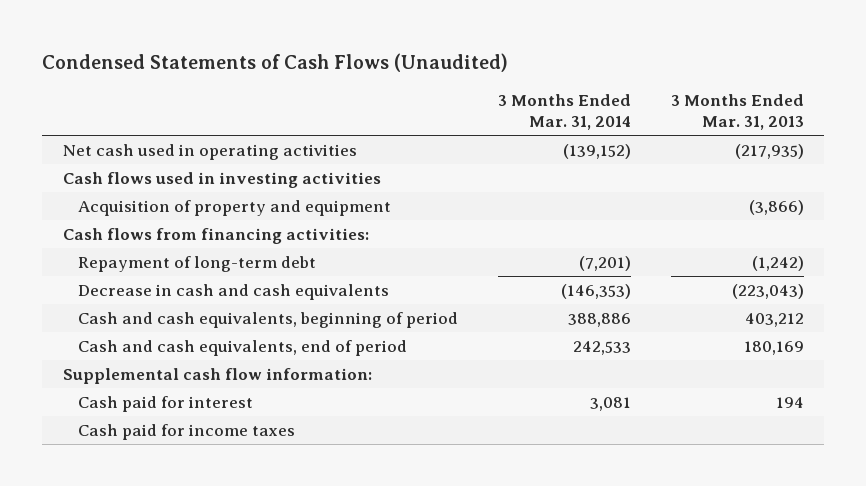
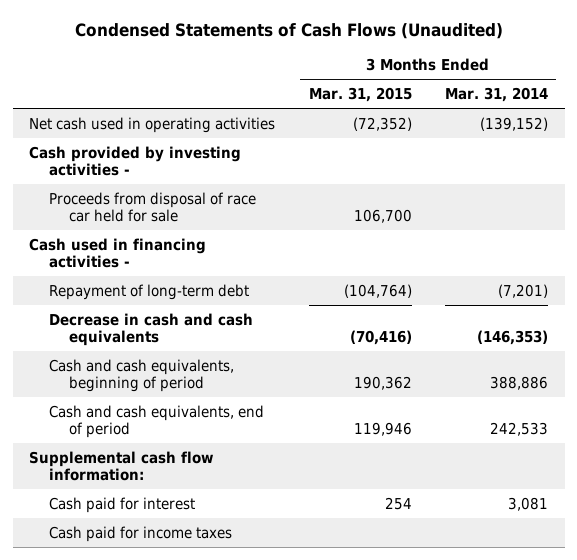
[670,94,804,130] 3 Months Ended Mar. 31, 2013 -> none
none -> [308,87,412,103] Mar. 31, 2015
[77,200,391,217] Acquisition of property and equipment -> none
[62,172,381,189] Cash flows used in investing activities -> [29,145,242,177] Cash provided by investing activities -
none -> [49,191,257,223] Proceeds from disposal of race car held for sale
[62,228,369,245] Cash flows from financing activities: -> [29,237,207,269] Cash used in financing activities -

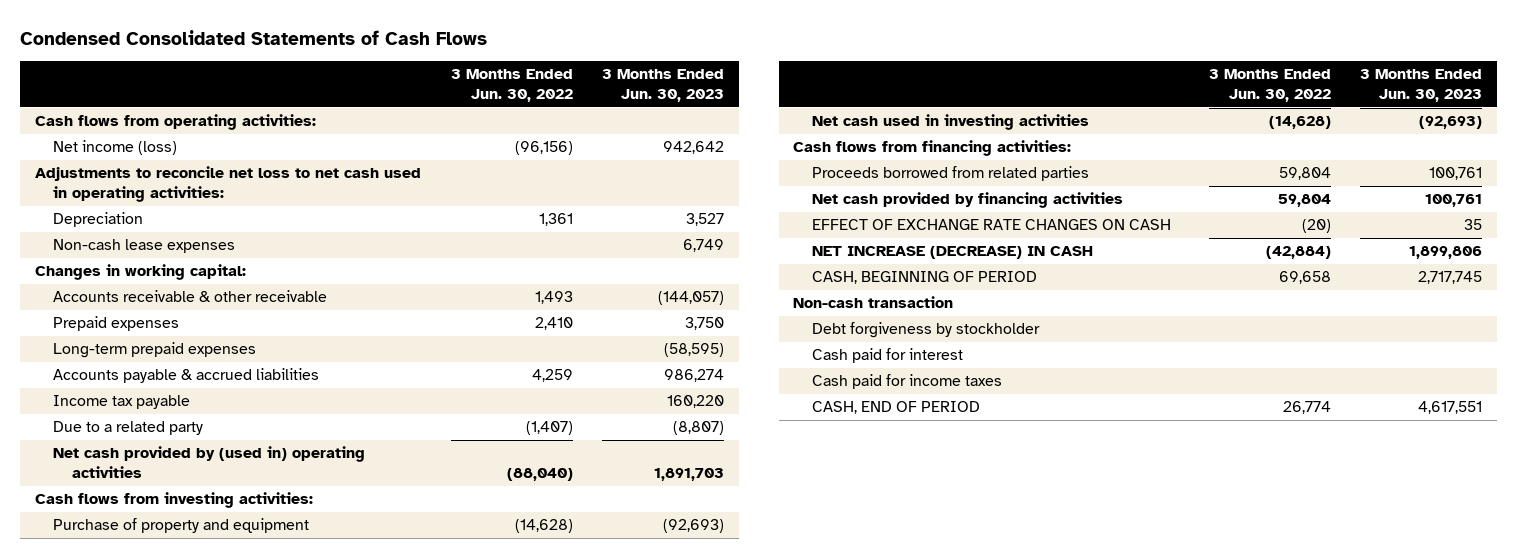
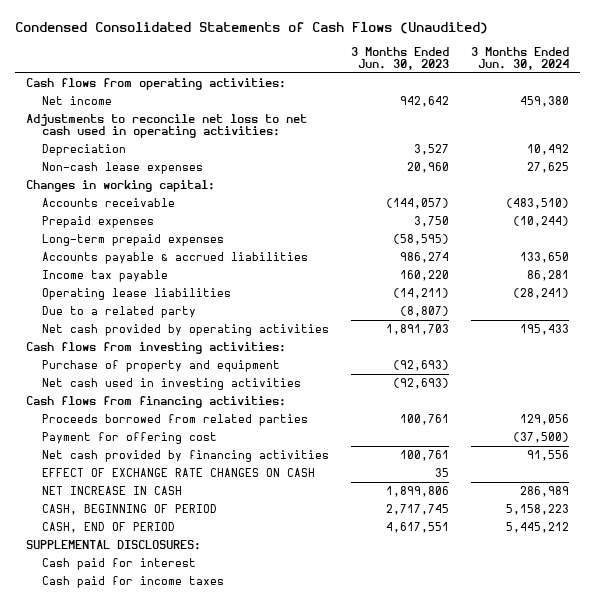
[20,30,488,46] Condensed Consolidated Statements of Cash Flows -> [14,21,488,34] Condensed Consolidated Statements of Cash Flows (Unaudited)
[450,69,573,103] 3 Months Ended Jun. 30, 2022 -> none
none -> [470,46,569,71] 3 Months Ended Jun. 30, 2024
[53,140,178,156] Net income (loss) -> [41,95,112,105] Net income
[683,239,725,253] 6,749 -> [406,161,449,173] 20,960
[53,290,328,303] Accounts receivable & other receivable -> [41,197,175,207] Accounts receivable
none -> [41,287,231,300] Operating lease liabilities
[53,446,366,479] Net cash provided by (used in) operating activities -> [41,323,329,336] Net cash provided by operating activities
none -> [41,431,217,444] Payment for offering cost
[811,246,1093,260] NET INCREASE (DECREASE) IN CASH -> [41,485,182,495] NET INCREASE IN CASH
[793,296,954,309] Non-cash transaction -> none
[811,322,1040,339] Debt forgiveness by stockholder -> none
[811,401,980,415] CASH, END OF PERIOD -> [41,521,175,533] CASH, END OF PERIOD
none -> [25,539,201,550] SUPPLEMENTAL DISCLOSURES:

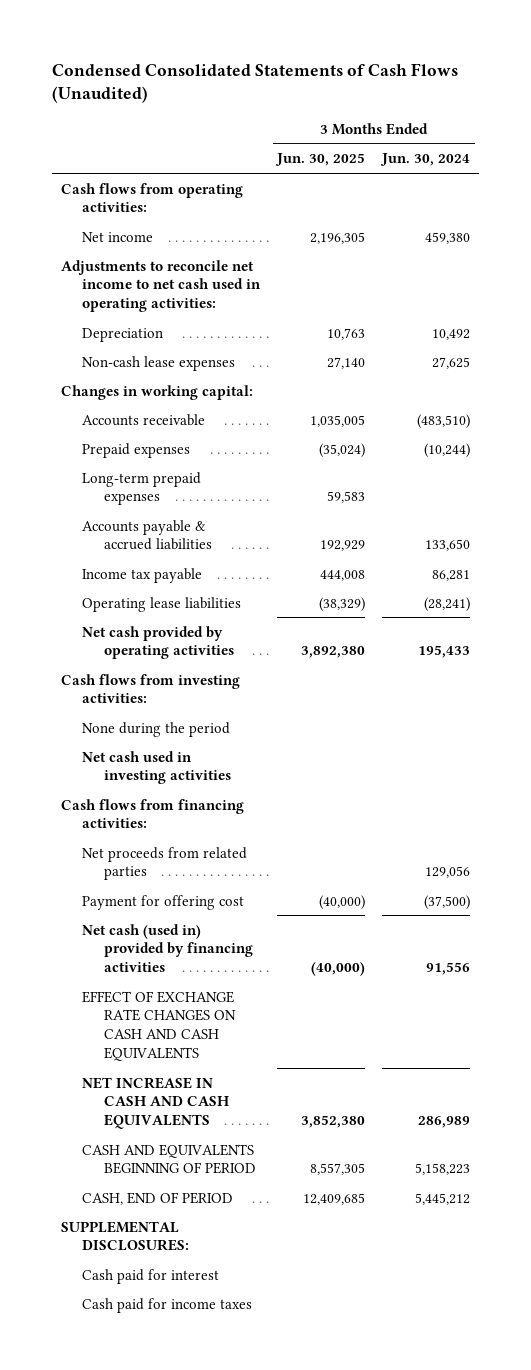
[350,46,449,71] 3 Months Ended Jun. 30, 2023 -> none
none -> [275,153,366,167] Jun. 30, 2025
[25,113,307,139] Adjustments to reconcile net loss to net cash used in operating activities: -> [60,259,262,313] Adjustments to reconcile net income to net cash used in operating activities:
[41,305,196,318] Due to a related party -> none
[41,359,280,372] Purchase of property and equipment -> none
none -> [82,721,231,737] None during the period
[41,413,308,426] Proceeds borrowed from related parties -> [82,846,248,881] Net proceeds from related parties
[41,449,329,462] Net cash provided by financing activities -> [82,923,253,973] Net cash (used in) provided by financing activities
[41,467,315,477] EFFECT OF EXCHANGE RATE CHANGES ON CASH -> [82,990,236,1062] EFFECT OF EXCHANGE RATE CHANGES ON CASH AND CASH EQUIVALENTS
[41,485,182,495] NET INCREASE IN CASH -> [82,1076,229,1130] NET INCREASE IN CASH AND CASH EQUIVALENTS
[41,503,217,515] CASH, BEGINNING OF PERIOD -> [82,1143,256,1175] CASH AND EQUIVALENTS BEGINNING OF PERIOD

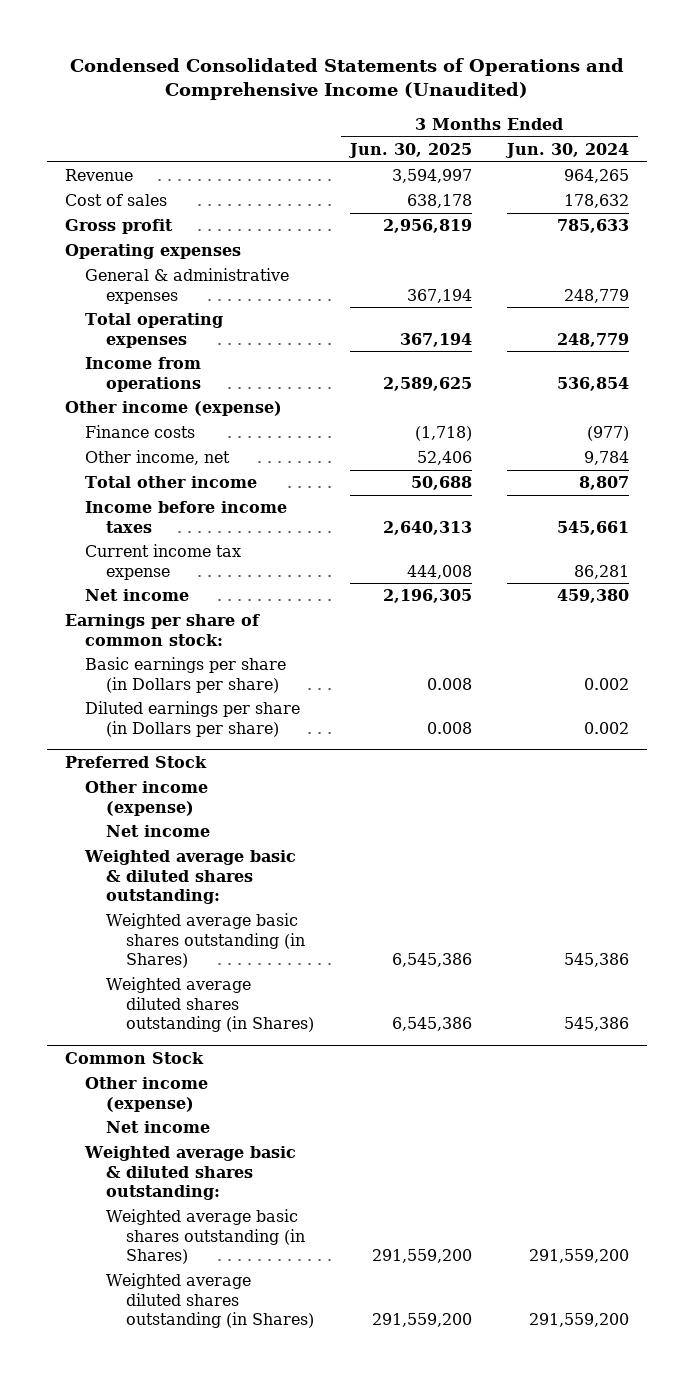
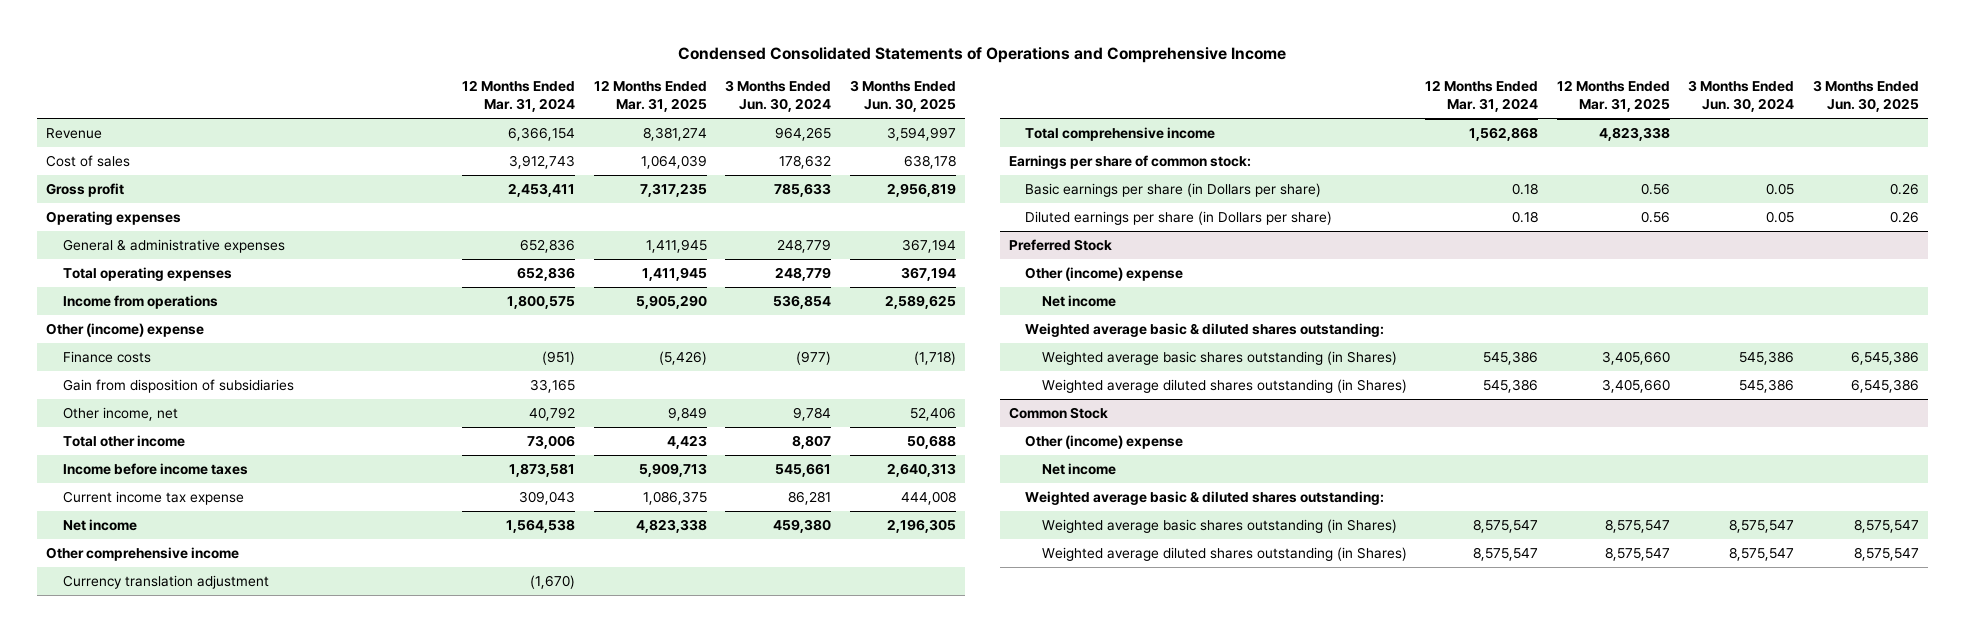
[69,57,624,101] Condensed Consolidated Statements of Operations and Comprehensive Income (Unaudited) -> [678,46,1287,63] Condensed Consolidated Statements of Operations and Comprehensive Income
none -> [462,80,576,113] 12 Months Ended Mar. 31, 2024
none -> [593,80,707,113] 12 Months Ended Mar. 31, 2025
[64,401,282,417] Other income (expense) -> [46,322,205,337] Other (income) expense
none -> [62,378,294,393] Gain from disposition of subsidiaries
none -> [46,546,240,561] Other comprehensive income
none -> [62,574,269,589] Currency translation adjustment
none -> [1025,126,1216,141] Total comprehensive income
[426,677,472,690] 0.008 -> [1889,182,1919,195] 0.26
[584,677,630,690] 0.002 -> [1766,182,1795,195] 0.05
[426,721,472,734] 0.008 -> [1889,210,1919,223] 0.26
[584,721,630,734] 0.002 -> [1766,210,1795,223] 0.05
[85,781,209,816] Other income (expense) -> [1025,266,1184,281] Other (income) expense
[85,1077,209,1112] Other income (expense) -> [1025,434,1184,449] Other (income) expense
[371,1248,472,1263] 291,559,200 -> [1853,518,1919,533] 8,575,547
[529,1248,630,1263] 291,559,200 -> [1729,518,1795,533] 8,575,547
[371,1312,472,1327] 291,559,200 -> [1853,546,1919,561] 8,575,547
[529,1312,630,1327] 291,559,200 -> [1729,546,1795,561] 8,575,547

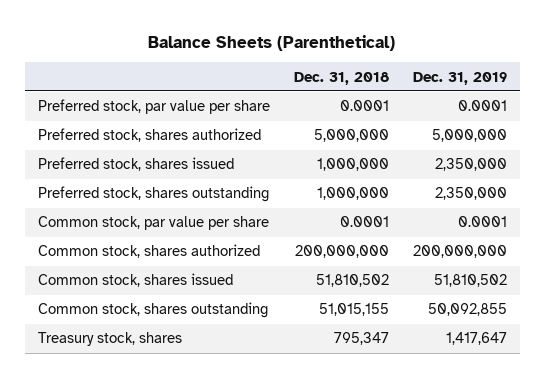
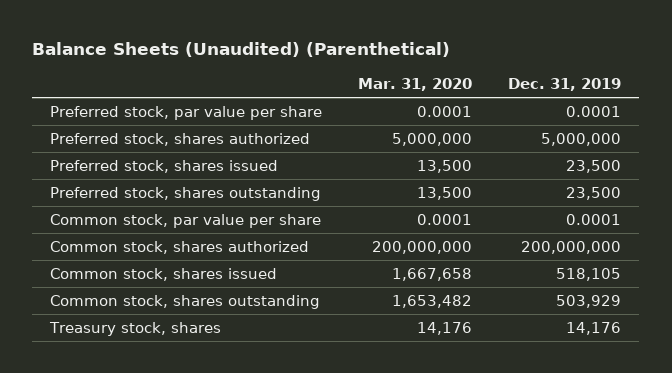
[148,34,396,51] Balance Sheets (Parenthetical) -> [32,42,451,58] Balance Sheets (Unaudited) (Parenthetical)
[293,71,389,85] Dec. 31, 2018 -> none
none -> [358,77,473,91] Mar. 31, 2020
[435,158,508,172] 2,350,000 -> [566,160,622,174] 23,500
[435,187,508,201] 2,350,000 -> [566,187,622,201] 23,500
[434,274,508,288] 51,810,502 -> [556,268,622,282] 518,105
[428,303,508,317] 50,092,855 -> [556,295,622,309] 503,929
[446,332,508,346] 1,417,647 -> [566,322,622,336] 14,176

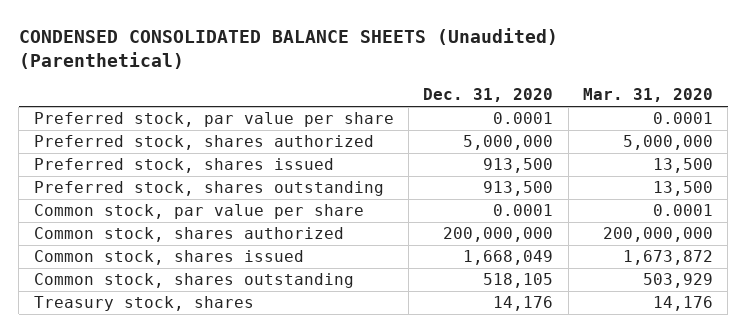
[32,42,451,58] Balance Sheets (Unaudited) (Parenthetical) -> [18,28,558,70] CONDENSED CONSOLIDATED BALANCE SHEETS (Unaudited) (Parenthetical)
[508,77,622,91] Dec. 31, 2019 -> none
none -> [423,88,554,103] Dec. 31, 2020
[392,268,473,282] 1,667,658 -> [623,250,714,266] 1,673,872
[392,295,473,309] 1,653,482 -> [643,273,714,289] 503,929

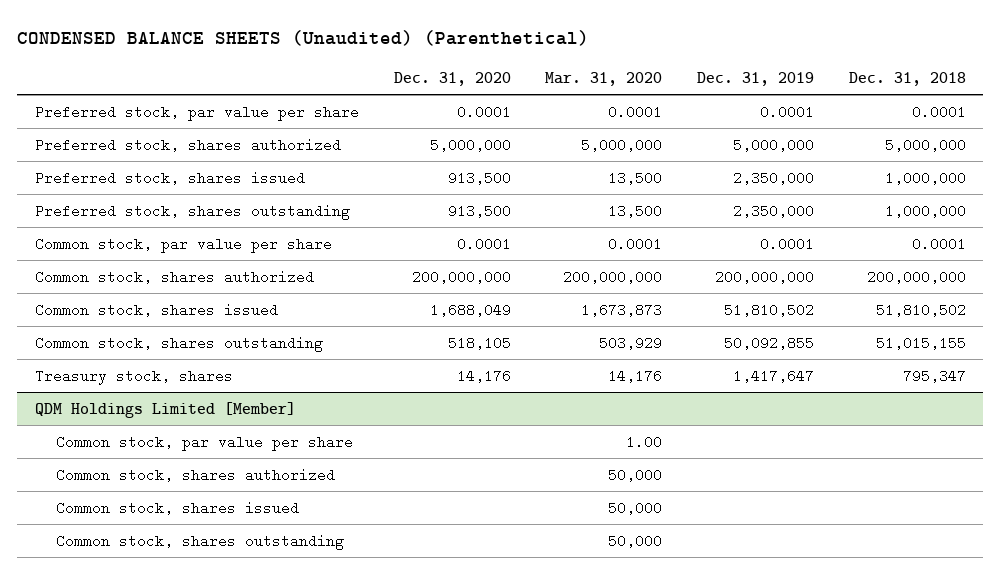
[18,28,558,70] CONDENSED CONSOLIDATED BALANCE SHEETS (Unaudited) (Parenthetical) -> [17,29,590,46] CONDENSED BALANCE SHEETS (Unaudited) (Parenthetical)
none -> [697,71,815,86] Dec. 31, 2019
none -> [848,71,966,86] Dec. 31, 2018
[463,250,554,266] 1,668,049 -> [429,302,511,317] 1,688,049
[623,250,714,266] 1,673,872 -> [581,302,663,317] 1,673,873
none -> [34,401,296,418] QDM Holdings Limited [Member]
none -> [56,434,354,451] Common stock, par value per share
none -> [56,467,336,482] Common stock, shares authorized
none -> [56,500,300,515] Common stock, shares issued
none -> [56,533,345,550] Common stock, shares outstanding

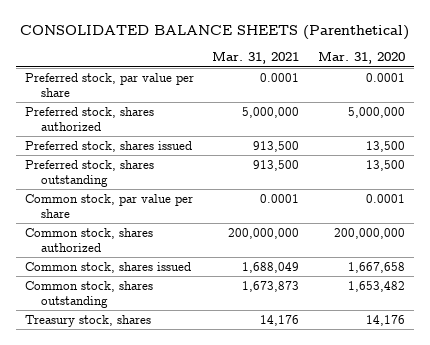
[17,29,590,46] CONDENSED BALANCE SHEETS (Unaudited) (Parenthetical) -> [19,25,409,41] CONSOLIDATED BALANCE SHEETS (Parenthetical)
[393,71,511,86] Dec. 31, 2020 -> none
[697,71,815,86] Dec. 31, 2019 -> none
[848,71,966,86] Dec. 31, 2018 -> none
none -> [212,51,300,65] Mar. 31, 2021
[581,302,663,317] 1,673,873 -> [347,261,405,273] 1,667,658
[599,335,663,350] 503,929 -> [347,280,405,292] 1,653,482
[34,401,296,418] QDM Holdings Limited [Member] -> none
[56,434,354,451] Common stock, par value per share -> none
[56,467,336,482] Common stock, shares authorized -> none
[56,500,300,515] Common stock, shares issued -> none
[56,533,345,550] Common stock, shares outstanding -> none

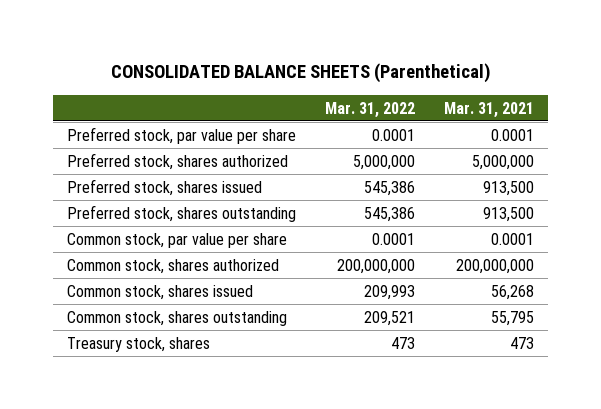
[317,51,405,65] Mar. 31, 2020 -> none
none -> [325,101,416,118] Mar. 31, 2022
[242,261,300,273] 1,688,049 -> [490,284,534,300] 56,268
[242,280,300,292] 1,673,873 -> [490,310,534,326] 55,795
[260,314,300,326] 14,176 -> [509,336,534,349] 473

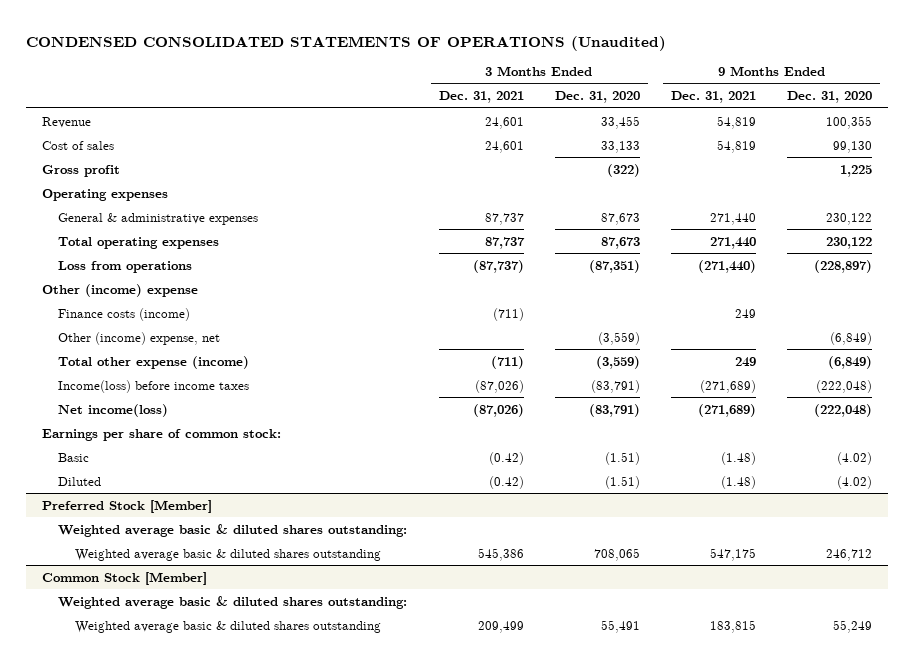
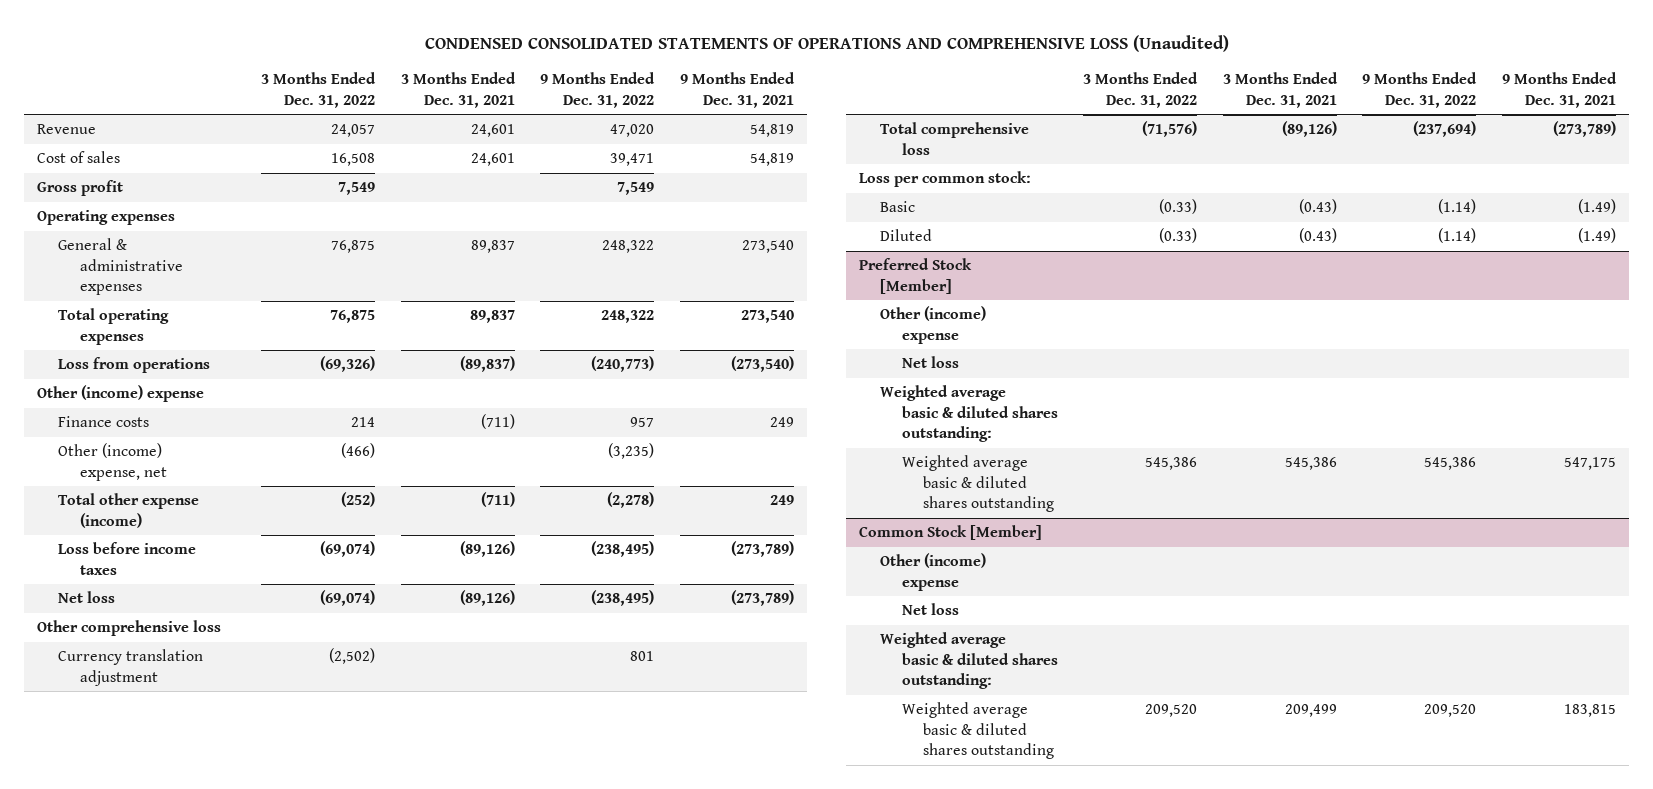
[26,35,667,51] CONDENSED CONSOLIDATED STATEMENTS OF OPERATIONS (Unaudited) -> [424,35,1229,53] CONDENSED CONSOLIDATED STATEMENTS OF OPERATIONS AND COMPREHENSIVE LOSS (Unaudited)
[554,91,640,104] Dec. 31, 2020 -> none
[787,91,873,104] Dec. 31, 2020 -> none
none -> [261,72,377,108] 3 Months Ended Dec. 31, 2022
none -> [540,72,656,108] 9 Months Ended Dec. 31, 2022
[484,212,524,225] 87,737 -> [470,240,515,254] 89,837
[709,212,756,225] 271,440 -> [741,240,794,254] 273,540
[484,236,525,249] 87,737 -> [469,310,515,324] 89,837
[709,236,756,249] 271,440 -> [740,310,794,324] 273,540
[472,259,524,273] (87,737) -> [459,356,515,373] (89,837)
[697,259,756,273] (271,440) -> [730,356,794,373] (273,540)
[58,307,191,321] Finance costs (income) -> [58,416,150,428] Finance costs
[41,428,281,441] Earnings per share of common stock: -> none
[58,379,250,393] Income(loss) before income taxes -> [58,542,197,575] Loss before income taxes
[474,379,524,393] (87,026) -> [459,541,515,558] (89,126)
[699,379,756,393] (271,689) -> [730,541,794,558] (273,789)
[58,403,169,417] Net income(loss) -> [58,591,116,604] Net loss
[472,403,524,417] (87,026) -> [459,590,515,607] (89,126)
[697,403,756,417] (271,689) -> [730,590,794,607] (273,789)
none -> [37,620,222,637] Other comprehensive loss
none -> [58,649,204,686] Currency translation adjustment
none -> [880,122,1030,155] Total comprehensive loss
none -> [859,171,1032,188] Loss per common stock:
[488,451,524,465] (0.42) -> [1298,199,1337,215] (0.43)
[720,451,756,465] (1.48) -> [1577,199,1616,215] (1.49)
[488,475,524,489] (0.42) -> [1298,228,1337,244] (0.43)
[720,475,756,489] (1.48) -> [1577,228,1616,244] (1.49)
none -> [880,306,987,344] Other (income) expense
none -> [901,356,959,369] Net loss
none -> [880,553,987,591] Other (income) expense
none -> [901,603,959,616] Net loss

